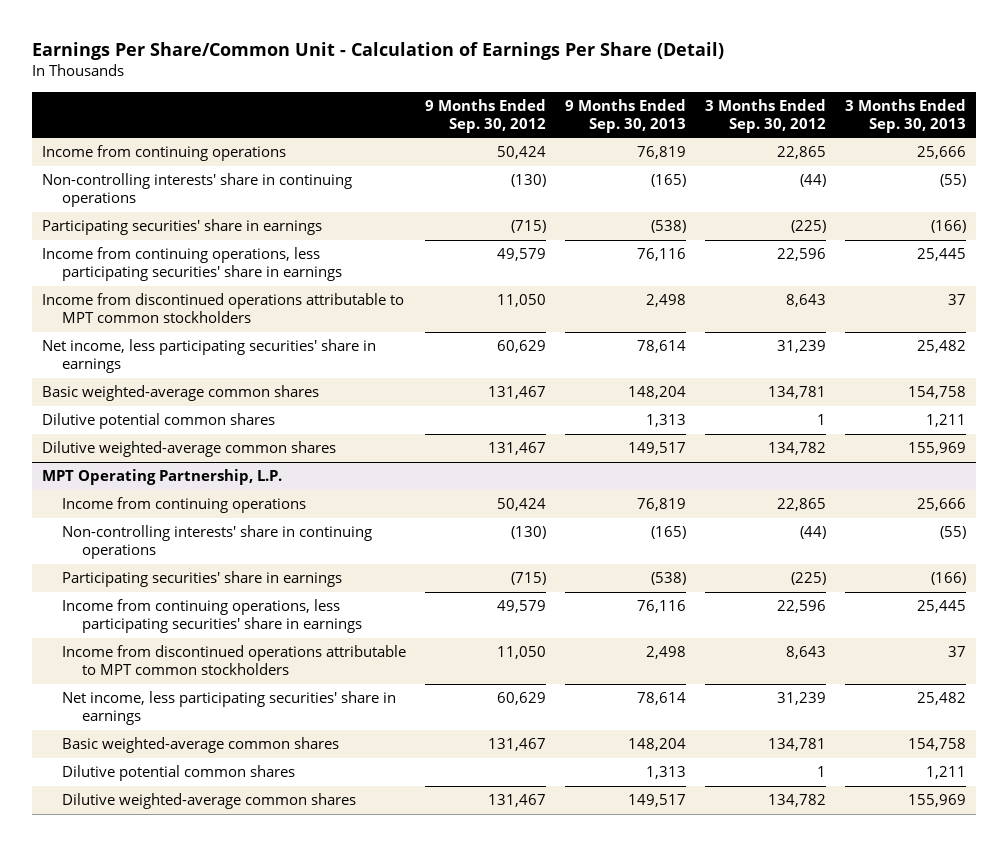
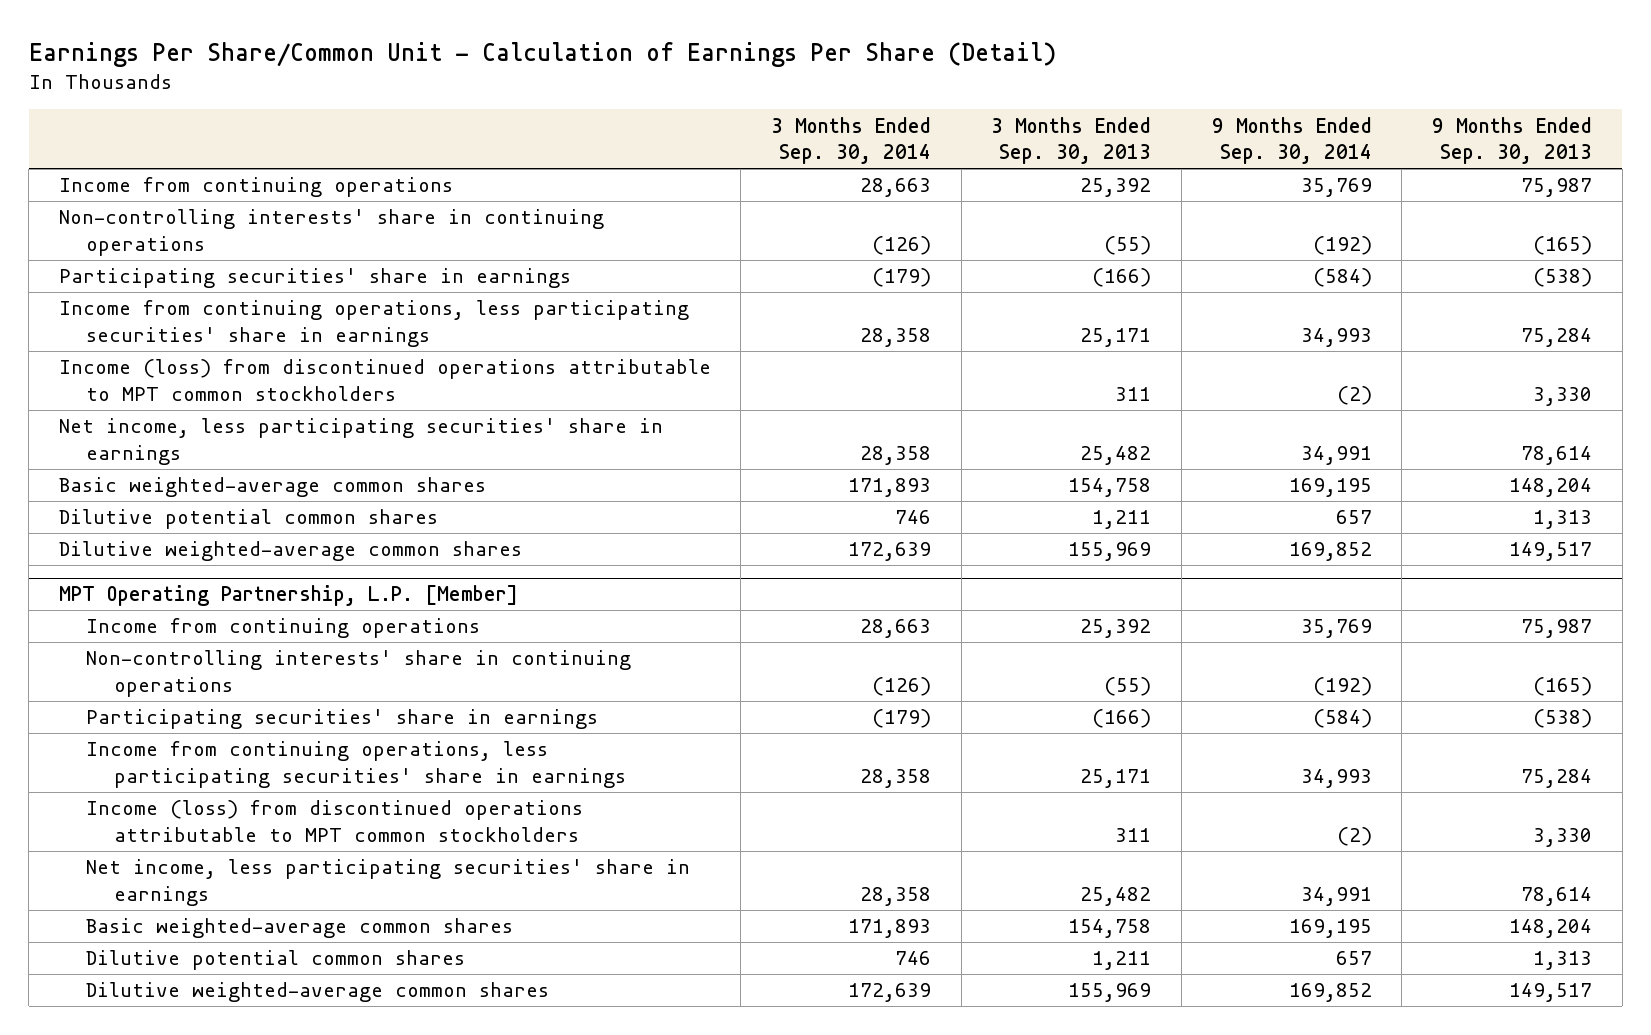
[424,98,546,133] 9 Months Ended Sep. 30, 2012 -> none
[705,98,827,133] 3 Months Ended Sep. 30, 2012 -> none
none -> [771,116,932,165] 3 Months Ended Sep. 30, 2014
none -> [1211,116,1372,165] 9 Months Ended Sep. 30, 2014
[636,146,686,160] 76,819 -> [1520,178,1592,198] 75,987
[917,146,967,160] 25,666 -> [1080,178,1152,198] 25,392
[636,248,686,262] 76,116 -> [1520,327,1592,347] 75,284
[917,248,967,262] 25,445 -> [1080,327,1152,347] 25,171
[41,293,404,324] Income from discontinued operations attributable to MPT common stockholders -> [58,359,711,401] Income (loss) from discontinued operations attributable to MPT common stockholders
[645,294,686,308] 2,498 -> [1532,386,1592,406] 3,330
[948,294,967,306] 37 -> [1115,386,1152,401] 311
[41,469,282,486] MPT Operating Partnership, L.P. -> [58,585,518,607] MPT Operating Partnership, L.P. [Member]
[636,498,686,512] 76,819 -> [1520,619,1592,639] 75,987
[917,498,967,512] 25,666 -> [1080,619,1152,639] 25,392
[636,600,686,614] 76,116 -> [1520,768,1592,788] 75,284
[917,600,967,614] 25,445 -> [1080,768,1152,788] 25,171
[61,645,406,676] Income from discontinued operations attributable to MPT common stockholders -> [86,800,584,842] Income (loss) from discontinued operations attributable to MPT common stockholders
[645,646,686,660] 2,498 -> [1532,827,1592,847] 3,330
[948,646,967,658] 37 -> [1115,827,1152,842] 311

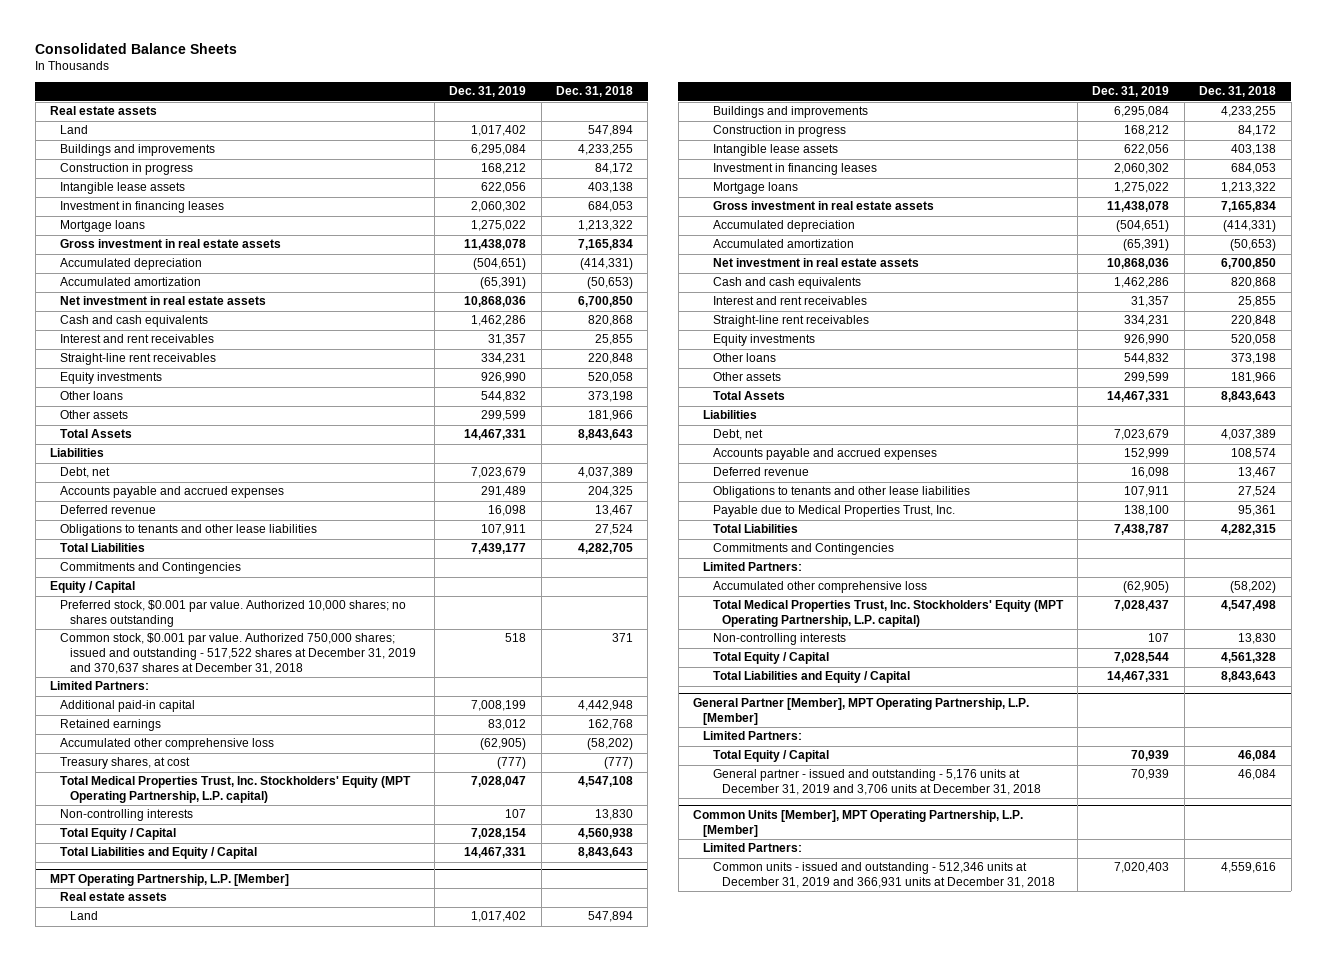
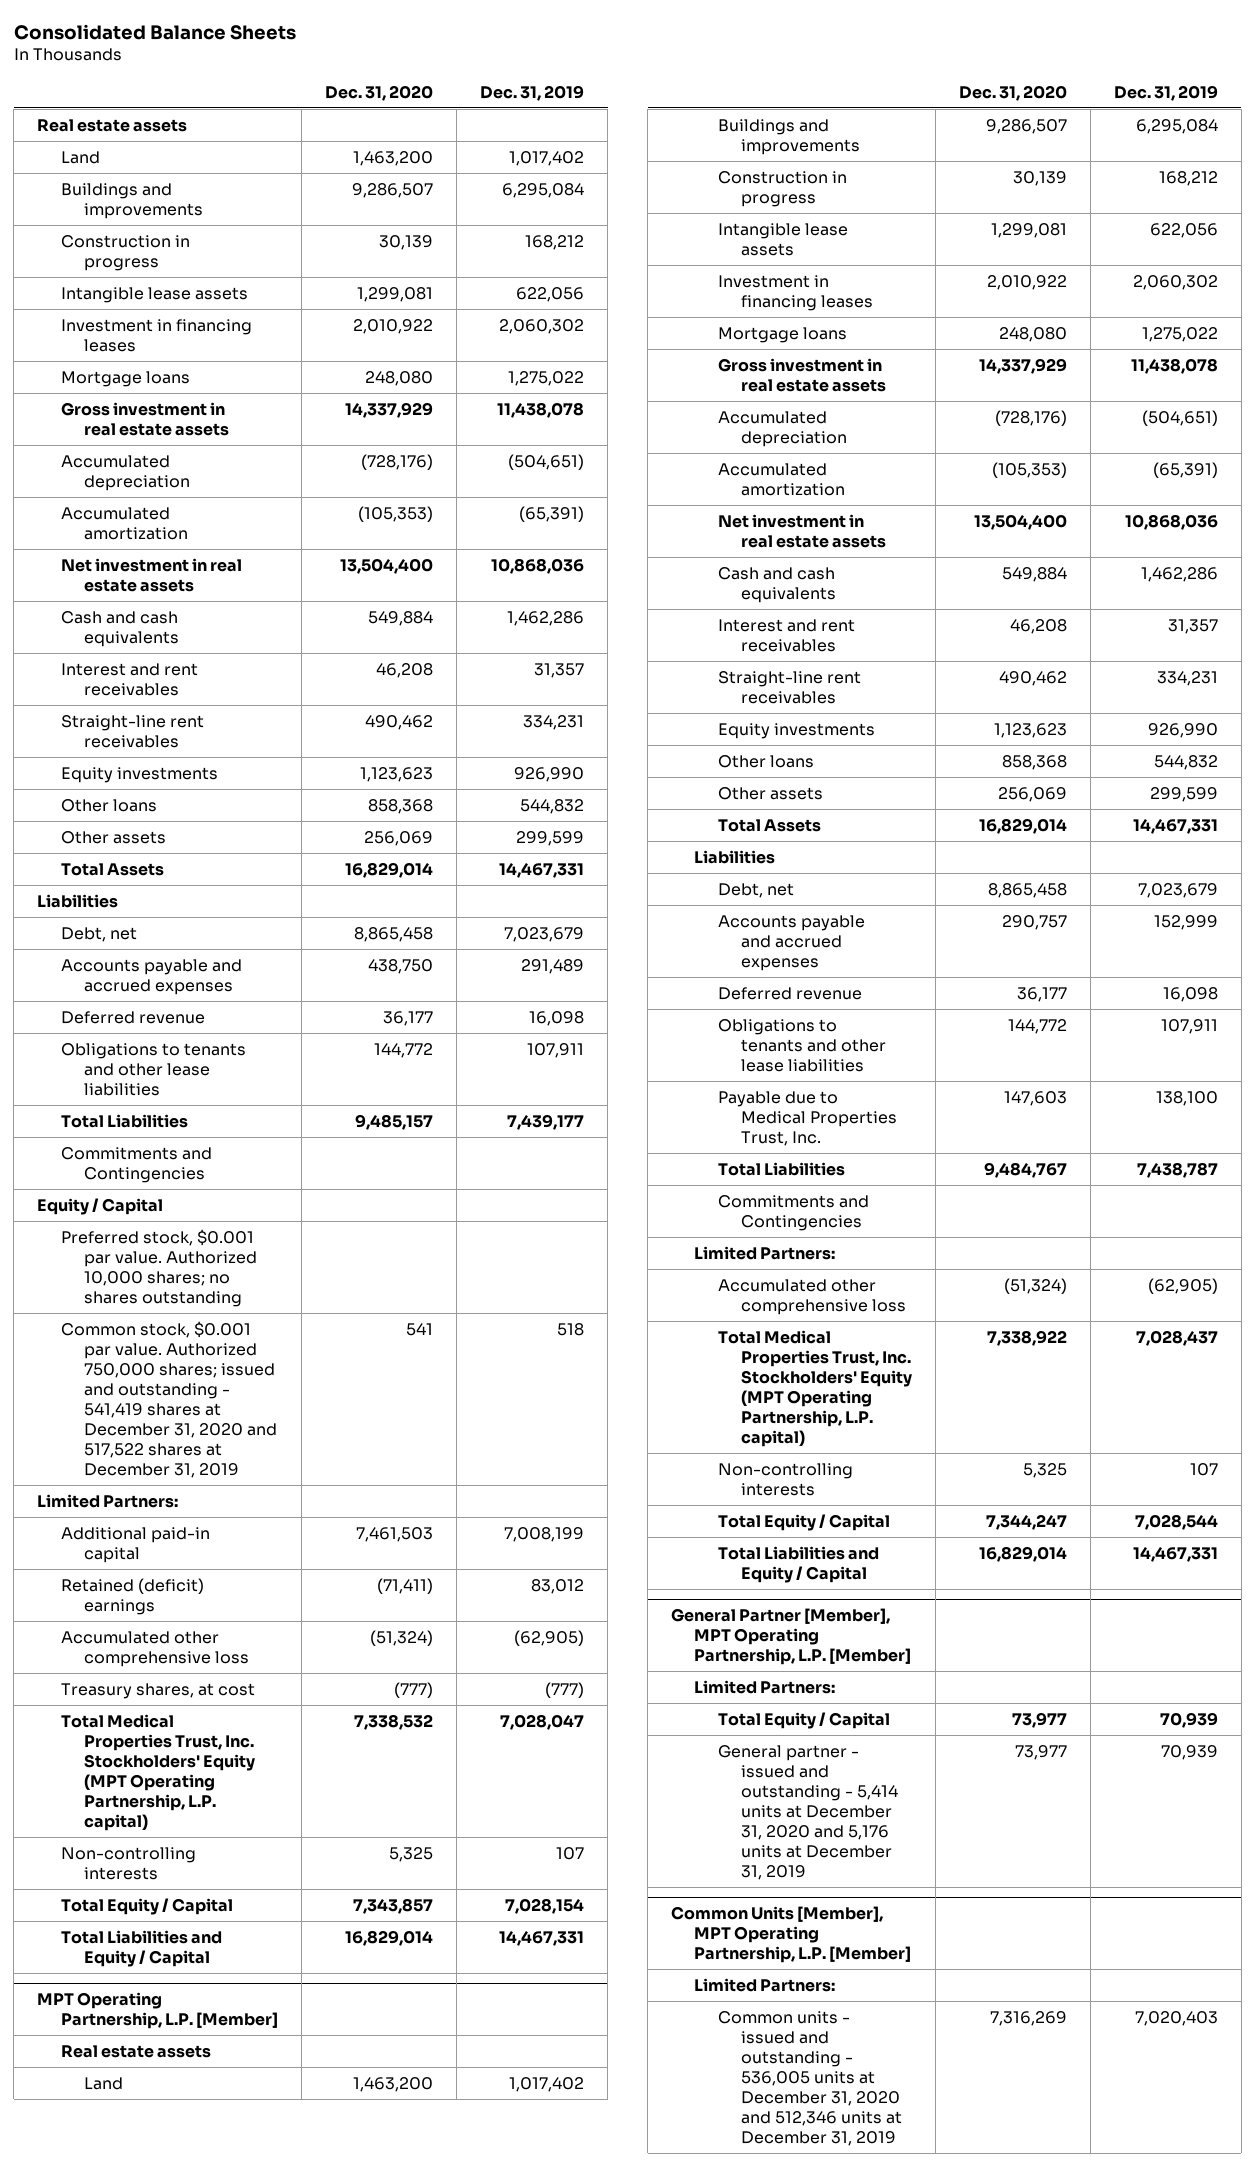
[556,86,634,98] Dec. 31, 2018 -> none
none -> [325,84,434,101] Dec. 31, 2020
[59,633,416,674] Common stock, $0.001 par value. Authorized 750,000 shares; issued and outstanding - 517,522 shares at December 31, 2019 and 370,637 shares at December 31, 2018 -> [60,1320,278,1478] Common stock, $0.001 par value. Authorized 750,000 shares; issued and outstanding - 541,419 shares at December 31, 2020 and 517,522 shares at December 31, 2019
[59,719,161,732] Retained earnings -> [60,1577,204,1615] Retained (deficit) earnings
[712,769,1042,796] General partner - issued and outstanding - 5,176 units at December 31, 2019 and 3,706 units at December 31, 2018 -> [717,1744,899,1880] General partner - issued and outstanding - 5,414 units at December 31, 2020 and 5,176 units at December 31, 2019
[712,862,1056,889] Common units - issued and outstanding - 512,346 units at December 31, 2019 and 366,931 units at December 31, 2018 -> [717,2010,903,2146] Common units - issued and outstanding - 536,005 units at December 31, 2020 and 512,346 units at December 31, 2019

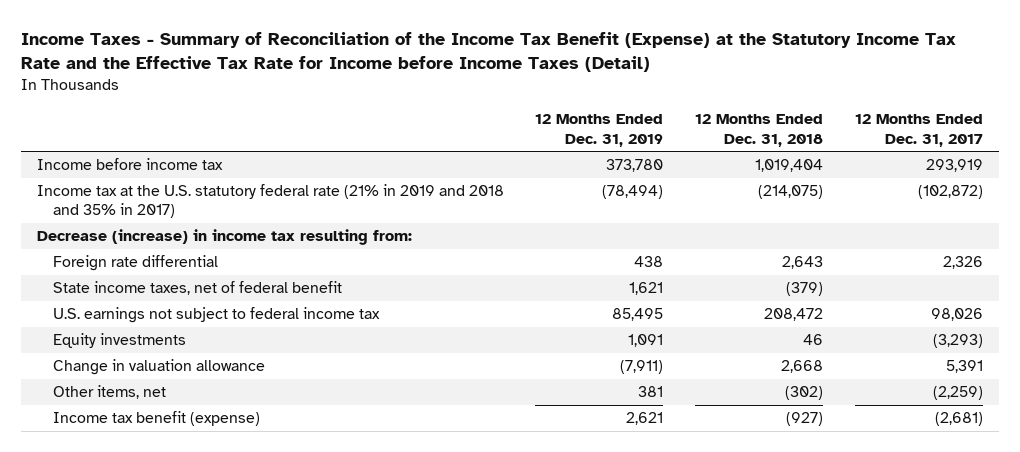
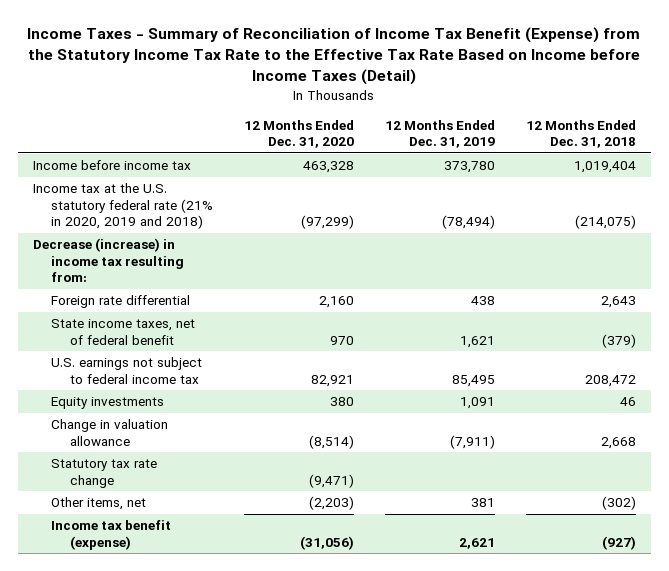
[20,31,956,73] Income Taxes - Summary of Reconciliation of the Income Tax Benefit (Expense) at the Statutory Income Tax Rate and the Effective Tax Rate for Income before Income Taxes (Detail) -> [27,26,641,86] Income Taxes - Summary of Reconciliation of Income Tax Benefit (Expense) from the Statutory Income Tax Rate to the Effective Tax Rate Based on Income before Income Taxes (Detail)
[854,114,983,147] 12 Months Ended Dec. 31, 2017 -> none
none -> [244,119,355,149] 12 Months Ended Dec. 31, 2020
[36,184,504,219] Income tax at the U.S. statutory federal rate (21% in 2019 and 2018 and 35% in 2017) -> [32,183,214,230] Income tax at the U.S. statutory federal rate (21% in 2020, 2019 and 2018)
none -> [51,459,158,488] Statutory tax rate change

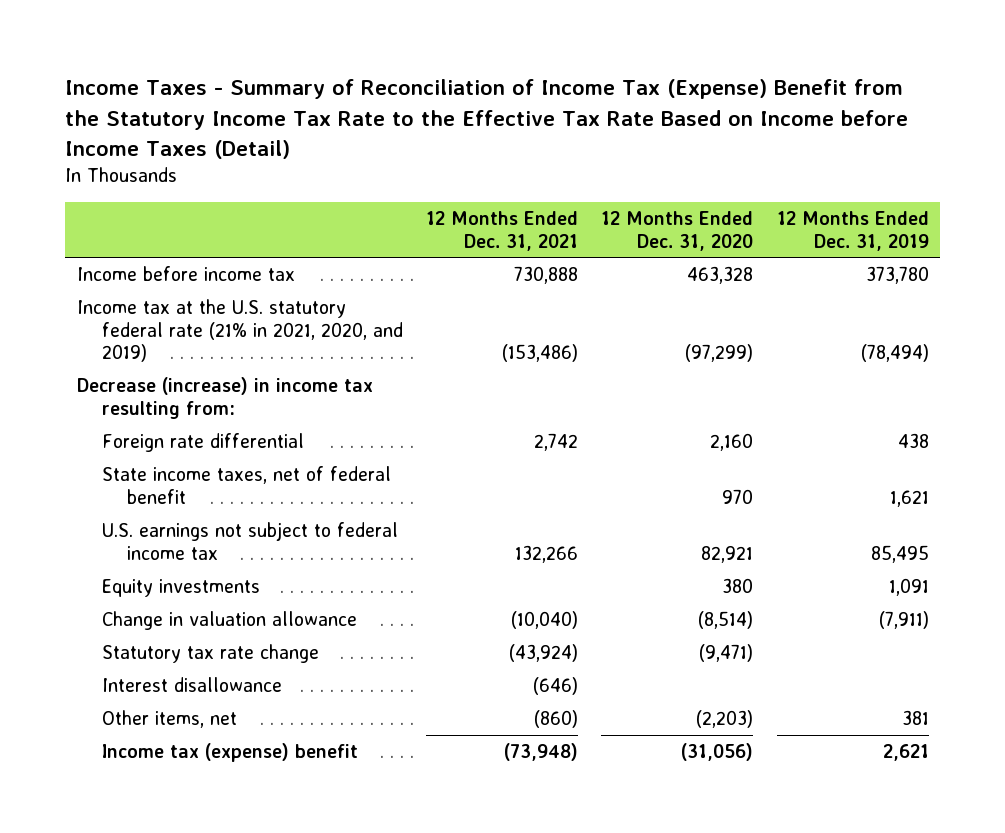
[27,26,641,86] Income Taxes - Summary of Reconciliation of Income Tax Benefit (Expense) from the Statutory Income Tax Rate to the Effective Tax Rate Based on Income before Income Taxes (Detail) -> [64,79,908,159] Income Taxes - Summary of Reconciliation of Income Tax (Expense) Benefit from the Statutory Income Tax Rate to the Effective Tax Rate Based on Income before Income Taxes (Detail)
[526,119,637,149] 12 Months Ended Dec. 31, 2018 -> none
none -> [426,211,579,251] 12 Months Ended Dec. 31, 2021
[32,183,214,230] Income tax at the U.S. statutory federal rate (21% in 2020, 2019 and 2018) -> [76,299,403,363] Income tax at the U.S. statutory federal rate (21% in 2021, 2020, and 2019)
none -> [101,677,282,693] Interest disallowance
[51,520,172,550] Income tax benefit (expense) -> [101,743,358,763] Income tax (expense) benefit

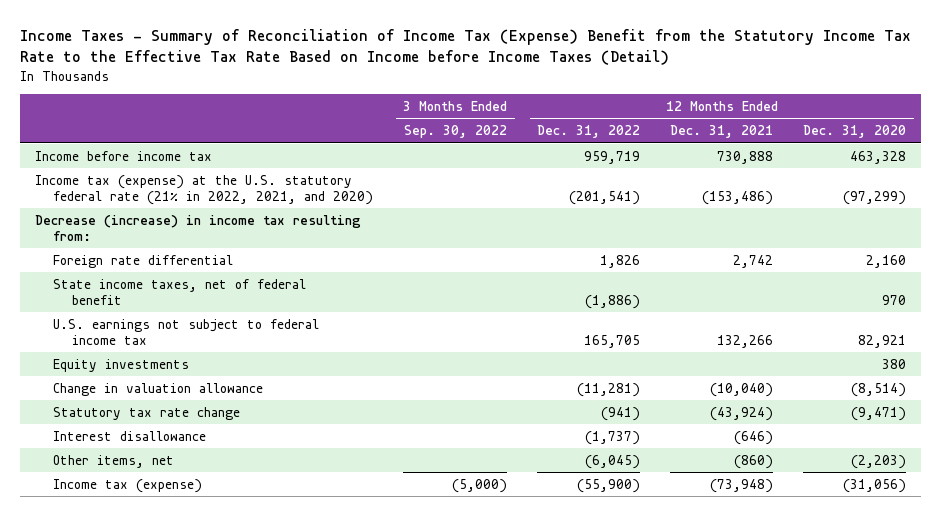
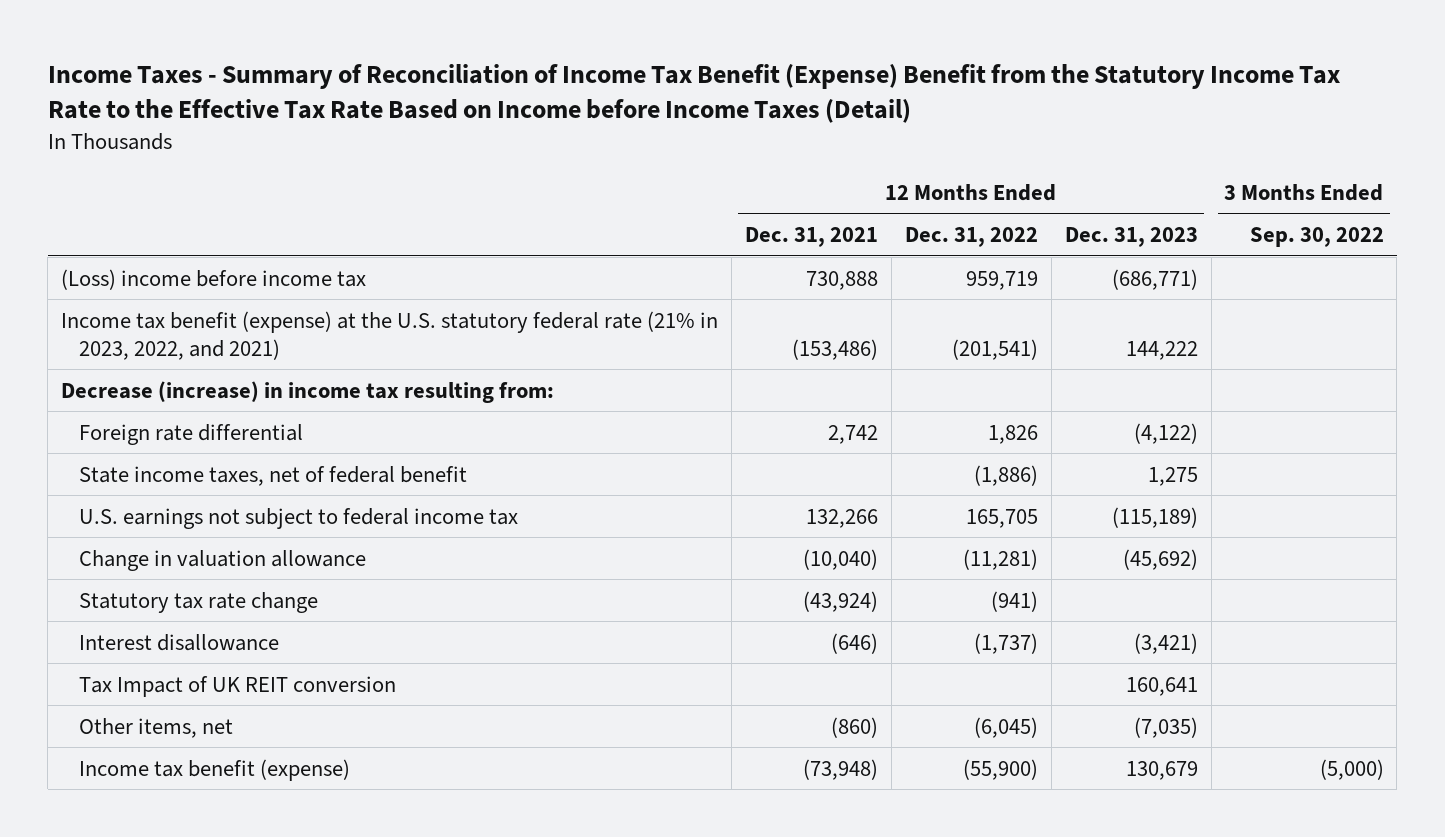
[19,29,911,66] Income Taxes - Summary of Reconciliation of Income Tax (Expense) Benefit from the Statutory Income Tax Rate to the Effective Tax Rate Based on Income before Income Taxes (Detail) -> [47,64,1340,124] Income Taxes - Summary of Reconciliation of Income Tax Benefit (Expense) Benefit from the Statutory Income Tax Rate to the Effective Tax Rate Based on Income before Income Taxes (Detail)
[803,125,907,139] Dec. 31, 2020 -> none
none -> [1064,227,1198,248] Dec. 31, 2023
[34,150,212,161] Income before income tax -> [61,268,367,290] (Loss) income before income tax
[34,174,374,206] Income tax (expense) at the U.S. statutory federal rate (21% in 2022, 2021, and 2020) -> [61,310,719,360] Income tax benefit (expense) at the U.S. statutory federal rate (21% in 2023, 2022, and 2021)
[53,358,190,372] Equity investments -> none
none -> [79,675,397,697] Tax Impact of UK REIT conversion
[53,478,203,493] Income tax (expense) -> [79,758,351,781] Income tax benefit (expense)

